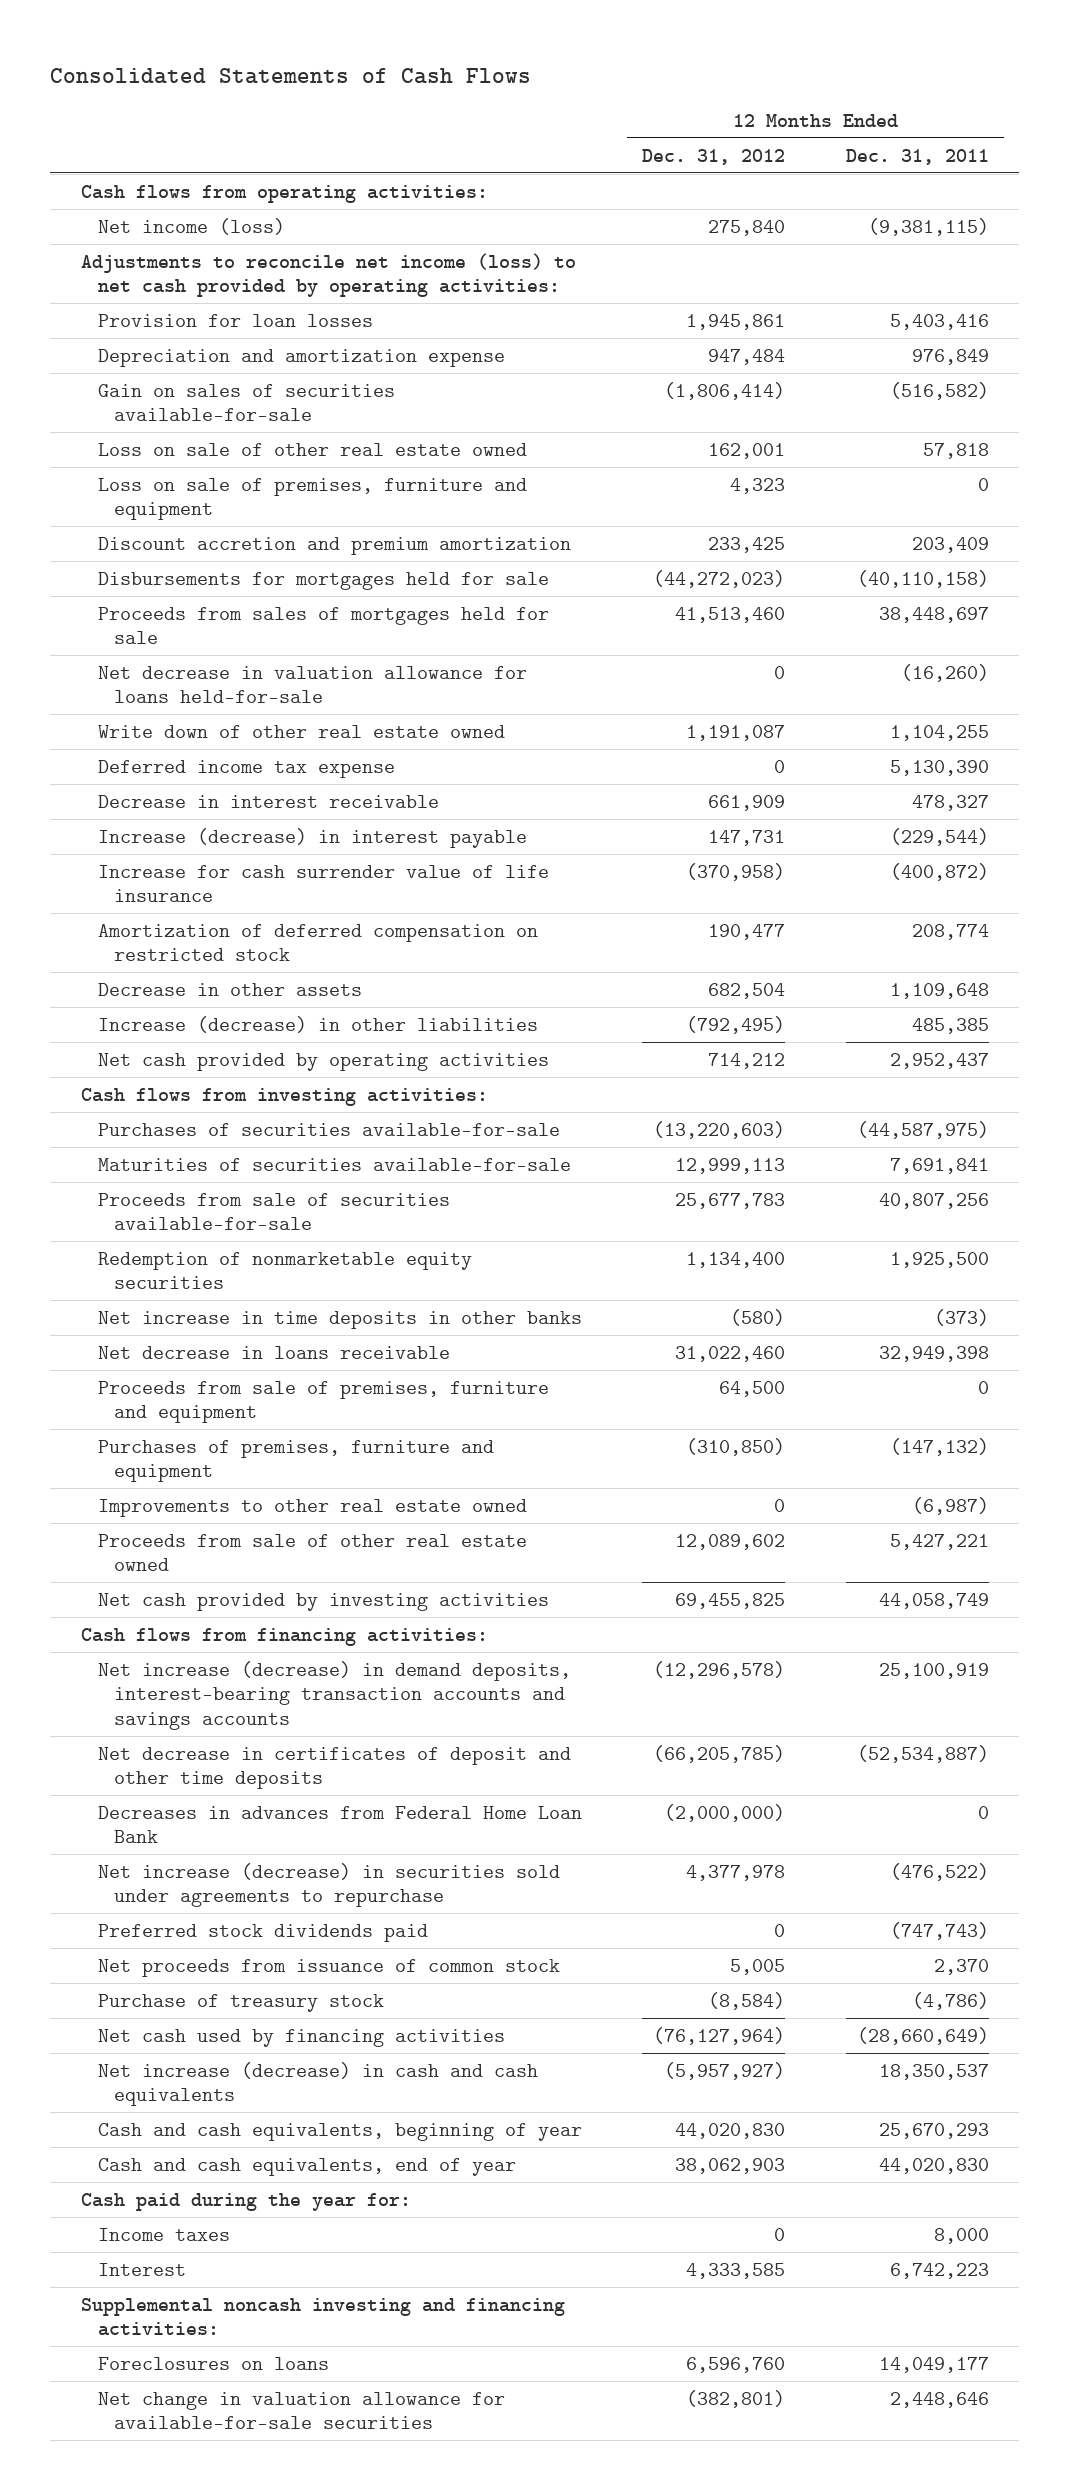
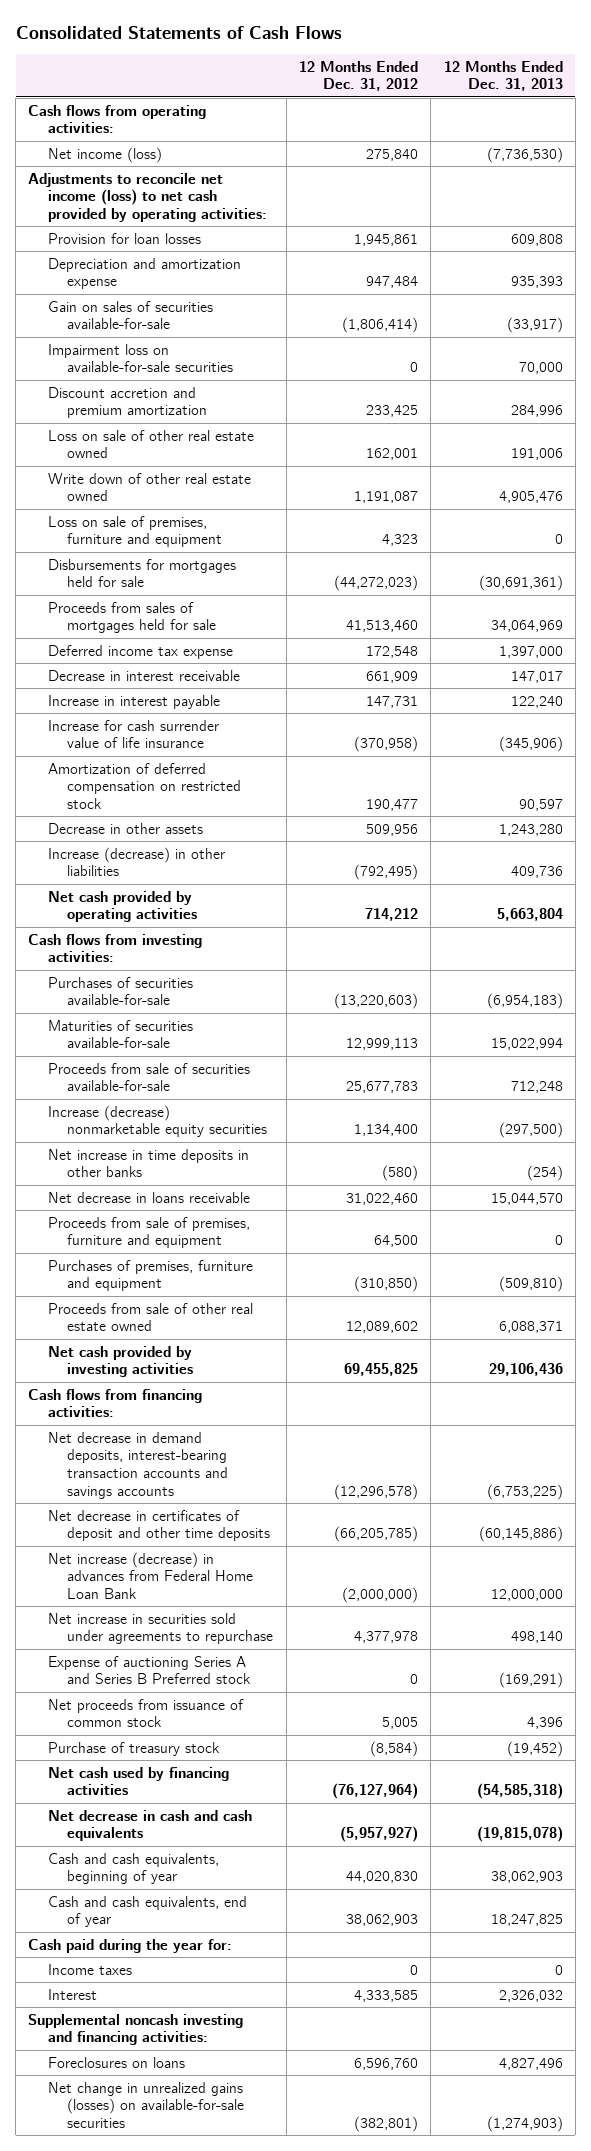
[846,148,990,165] Dec. 31, 2011 -> none
none -> [443,60,563,92] 12 Months Ended Dec. 31, 2013
none -> [47,343,234,373] Impairment loss on available-for-sale securities
[97,536,571,555] Discount accretion and premium amortization -> [47,386,208,419] Discount accretion and premium amortization
[97,724,505,738] Write down of other real estate owned -> [47,472,251,502] Write down of other real estate owned
[97,665,527,704] Net decrease in valuation allowance for loans held-for-sale -> none
[774,759,786,773] 0 -> [365,645,418,658] 172,548
[97,827,527,848] Increase (decrease) in interest payable -> [47,694,220,709] Increase in interest payable
[708,982,786,999] 682,504 -> [365,823,418,836] 509,956
[97,1251,472,1290] Redemption of nonmarketable equity securities -> [47,1104,268,1138] Increase (decrease) nonmarketable equity securities
[97,1498,527,1517] Improvements to other real estate owned -> none
[97,1660,571,1731] Net increase (decrease) in demand deposits, interest-bearing transaction accounts and savings accounts -> [47,1431,229,1499] Net decrease in demand deposits, interest-bearing transaction accounts and savings accounts
[97,1923,428,1942] Preferred stock dividends paid -> none
[97,1805,582,1844] Decreases in advances from Federal Home Loan Bank -> [47,1551,254,1600] Net increase (decrease) in advances from Federal Home Loan Bank
[97,1862,560,1908] Net increase (decrease) in securities sold under agreements to repurchase -> [47,1612,274,1645] Net increase in securities sold under agreements to repurchase
none -> [47,1655,252,1685] Expense of auctioning Series A and Series B Preferred stock
[97,2061,538,2107] Net increase (decrease) in cash and cash equivalents -> [47,1809,252,1842] Net decrease in cash and cash equivalents
[97,2391,505,2430] Net change in valuation allowance for available-for-sale securities -> [47,2081,245,2129] Net change in unrealized gains (losses) on available-for-sale securities

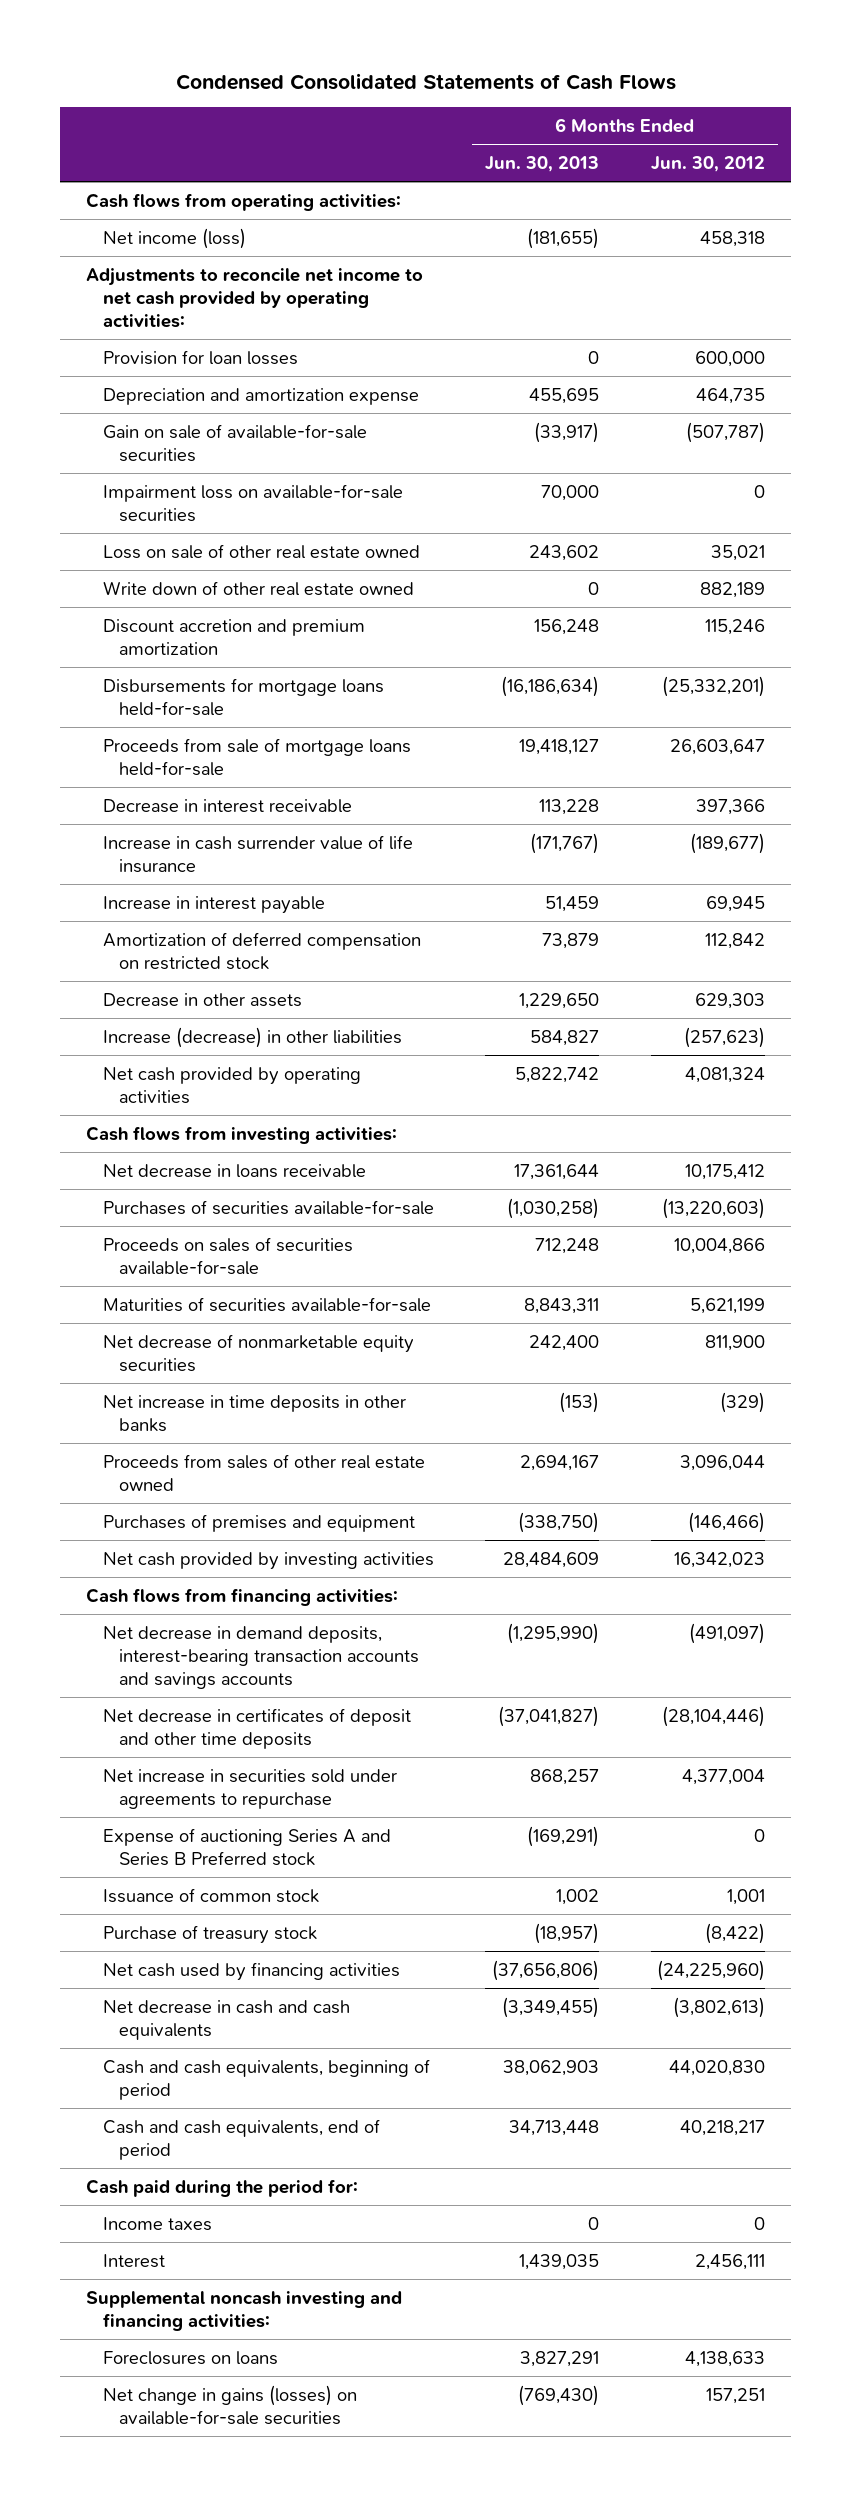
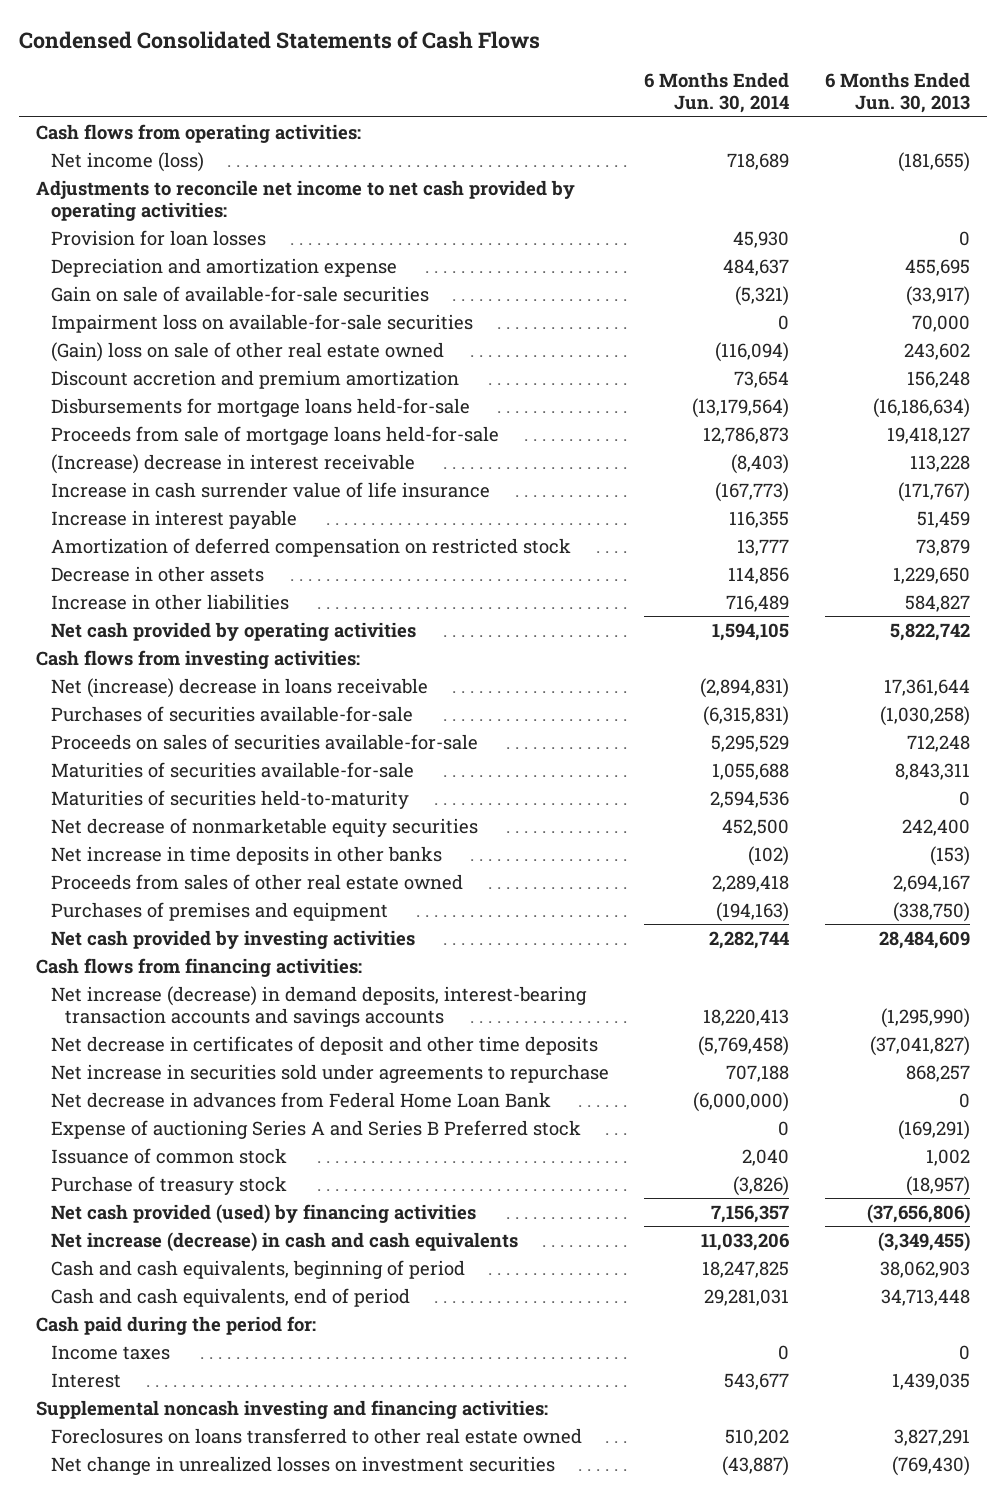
[650,155,765,172] Jun. 30, 2012 -> none
none -> [644,72,790,114] 6 Months Ended Jun. 30, 2014
[102,580,414,596] Write down of other real estate owned -> none
[102,543,420,559] Loss on sale of other real estate owned -> [50,341,444,362] (Gain) loss on sale of other real estate owned
[102,798,352,813] Decrease in interest receivable -> [50,453,415,474] (Increase) decrease in interest receivable
[102,1026,402,1048] Increase (decrease) in other liabilities -> [50,593,289,610] Increase in other liabilities
[102,1163,366,1178] Net decrease in loans receivable -> [50,677,428,698] Net (increase) decrease in loans receivable
none -> [50,789,409,809] Maturities of securities held-to-maturity
[102,1625,420,1689] Net decrease in demand deposits, interest-bearing transaction accounts and savings accounts -> [50,985,587,1027] Net increase (decrease) in demand deposits, interest-bearing transaction accounts and savings accounts
none -> [50,1091,551,1108] Net decrease in advances from Federal Home Loan Bank
[102,1961,400,1981] Net cash used by financing activities -> [50,1203,476,1224] Net cash provided (used) by financing activities
[102,1999,350,2040] Net decrease in cash and cash equivalents -> [50,1231,518,1252] Net increase (decrease) in cash and cash equivalents
[102,2350,278,2365] Foreclosures on loans -> [50,1427,582,1444] Foreclosures on loans transferred to other real estate owned
[102,2384,357,2425] Net change in gains (losses) on available-for-sale securities -> [50,1455,555,1475] Net change in unrealized losses on investment securities

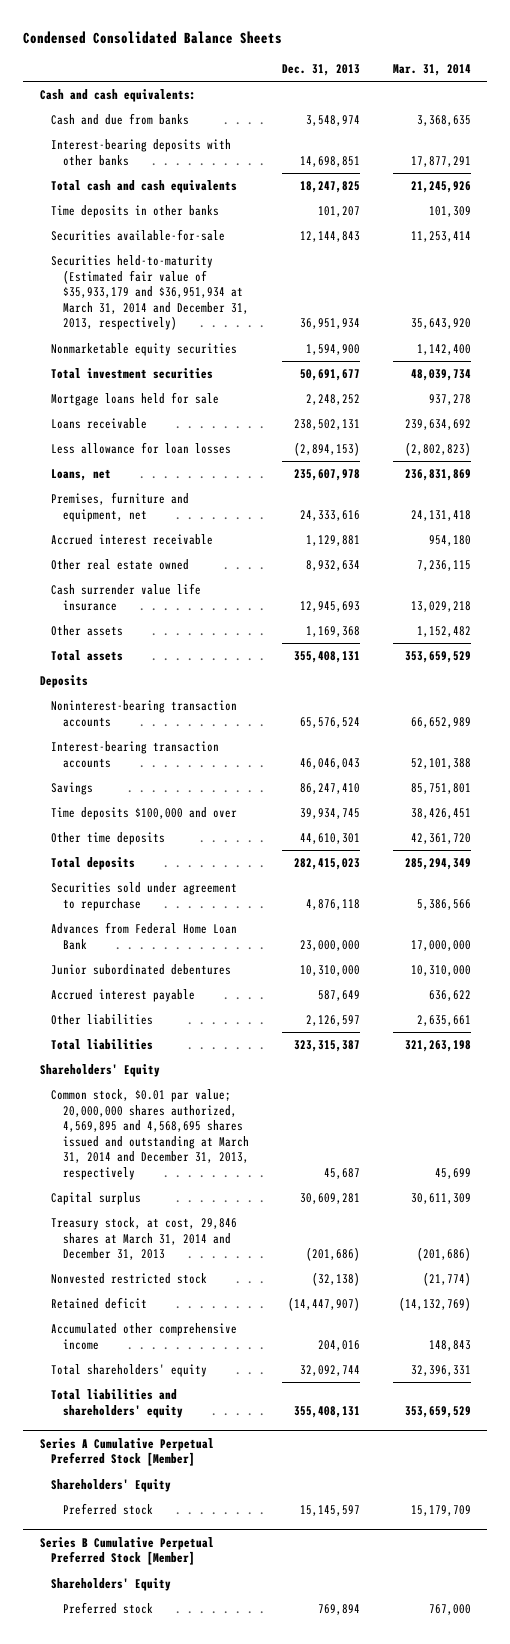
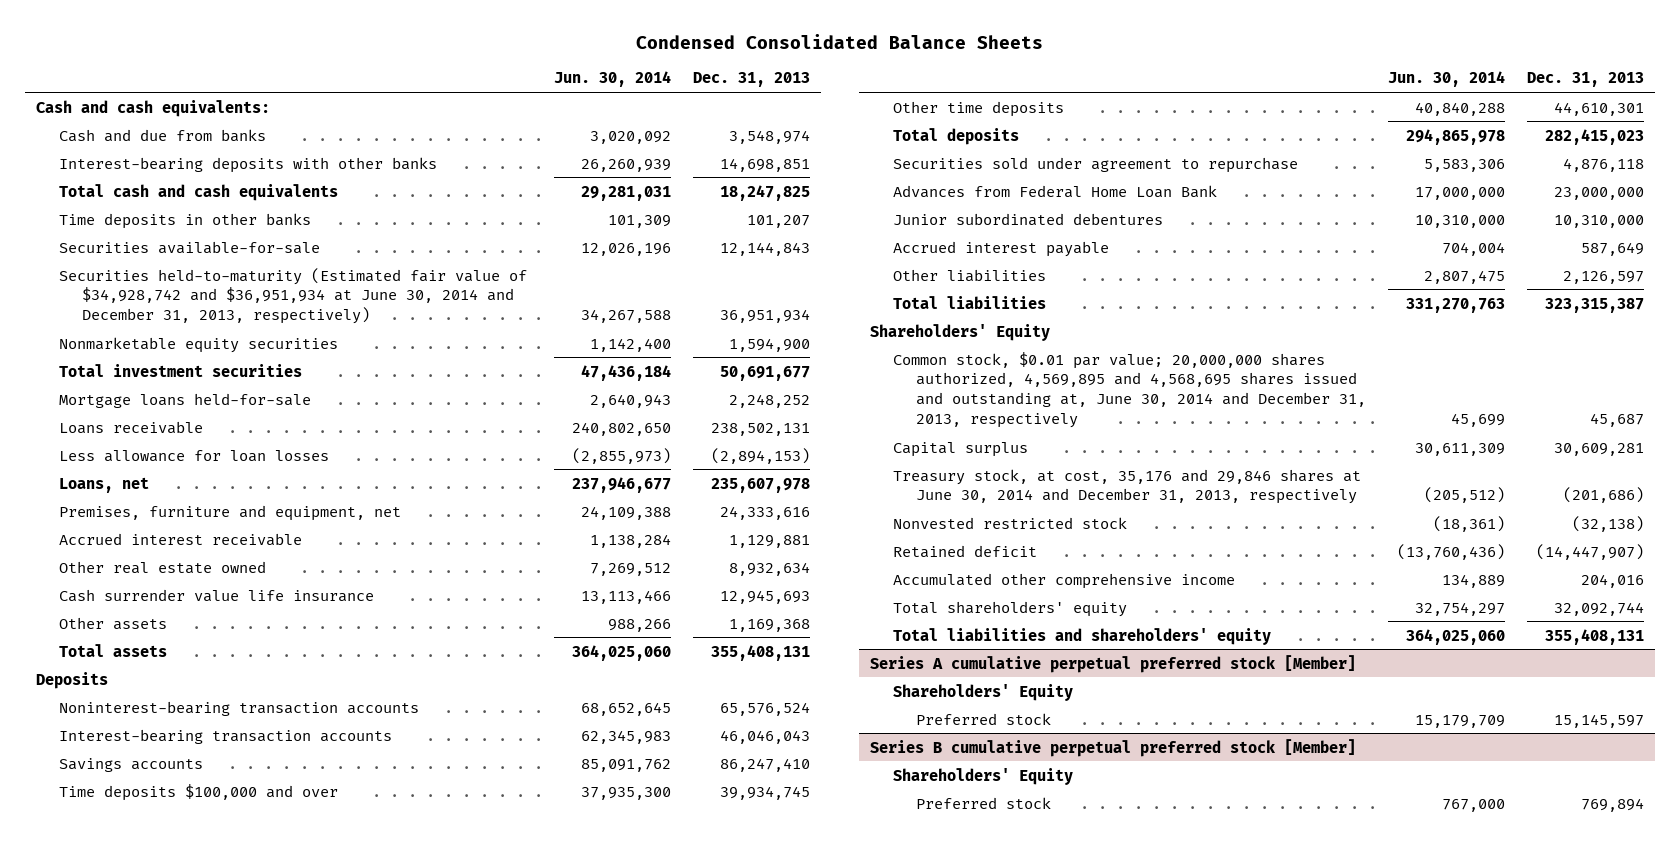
[392,63,471,76] Mar. 31, 2014 -> none
none -> [553,71,671,88] Jun. 30, 2014
[51,255,249,331] Securities held-to-maturity (Estimated fair value of $35,933,179 and $36,951,934 at March 31, 2014 and December 31, 2013, respectively) -> [58,267,527,325] Securities held-to-maturity (Estimated fair value of $34,928,742 and $36,951,934 at June 30, 2014 and December 31, 2013, respectively)
[51,392,220,407] Mortgage loans held for sale -> [58,392,311,408] Mortgage loans held-for-sale
[51,782,94,796] Savings -> [58,757,203,772] Savings accounts
[51,1089,249,1180] Common stock, $0.01 par value; 20,000,000 shares authorized, 4,569,895 and 4,568,695 shares issued and outstanding at March 31, 2014 and December 31, 2013, respectively -> [892,351,1366,428] Common stock, $0.01 par value; 20,000,000 shares authorized, 4,569,895 and 4,568,695 shares issued and outstanding at, June 30, 2014 and December 31, 2013, respectively
[51,1217,238,1261] Treasury stock, at cost, 29,846 shares at March 31, 2014 and December 31, 2013 -> [892,468,1361,505] Treasury stock, at cost, 35,176 and 29,846 shares at June 30, 2014 and December 31, 2013, respectively
[39,1437,214,1467] Series A Cumulative Perpetual Preferred Stock [Member] -> [870,654,1357,673] Series A cumulative perpetual preferred stock [Member]
[39,1536,214,1566] Series B Cumulative Perpetual Preferred Stock [Member] -> [870,738,1357,757] Series B cumulative perpetual preferred stock [Member]

